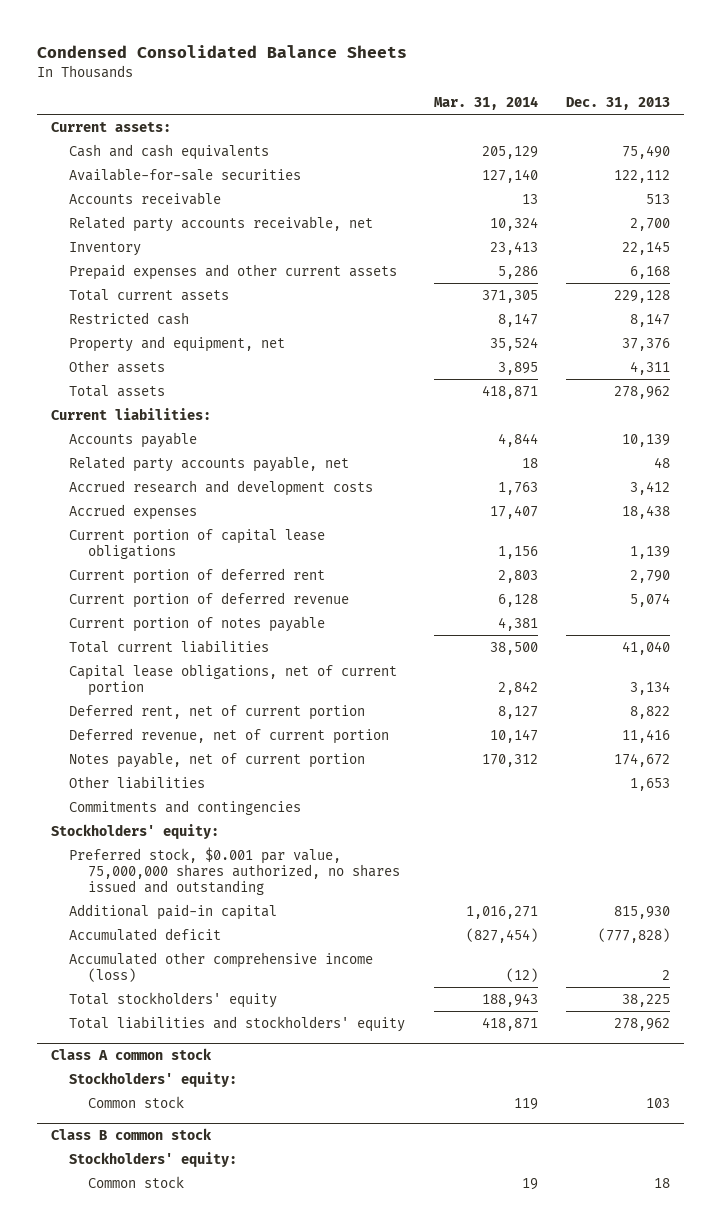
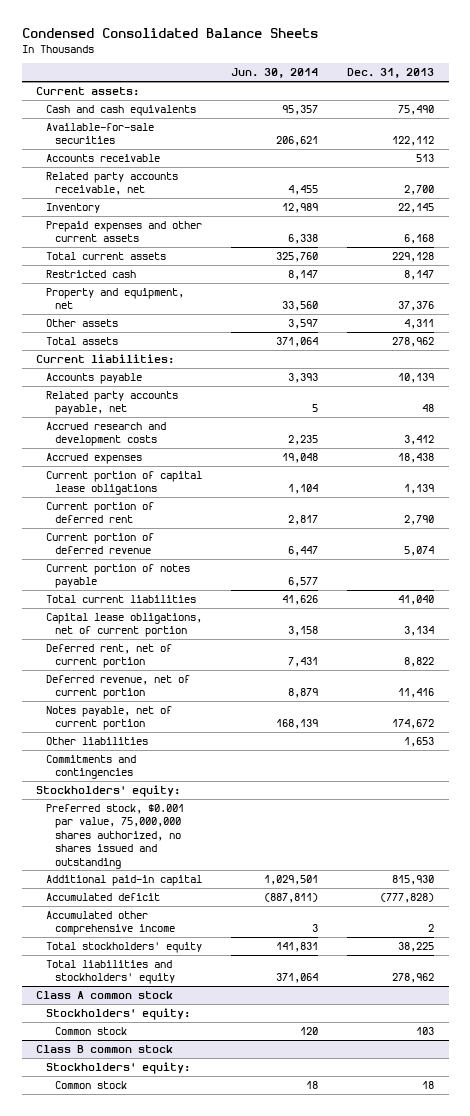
[433,96,538,111] Mar. 31, 2014 -> none
none -> [230,68,318,79] Jun. 30, 2014
[69,951,374,982] Accumulated other comprehensive income (loss) -> [45,910,175,936] Accumulated other comprehensive income

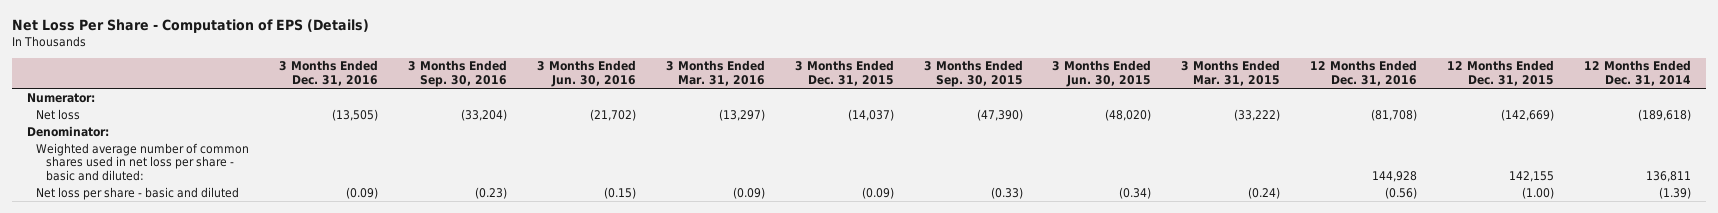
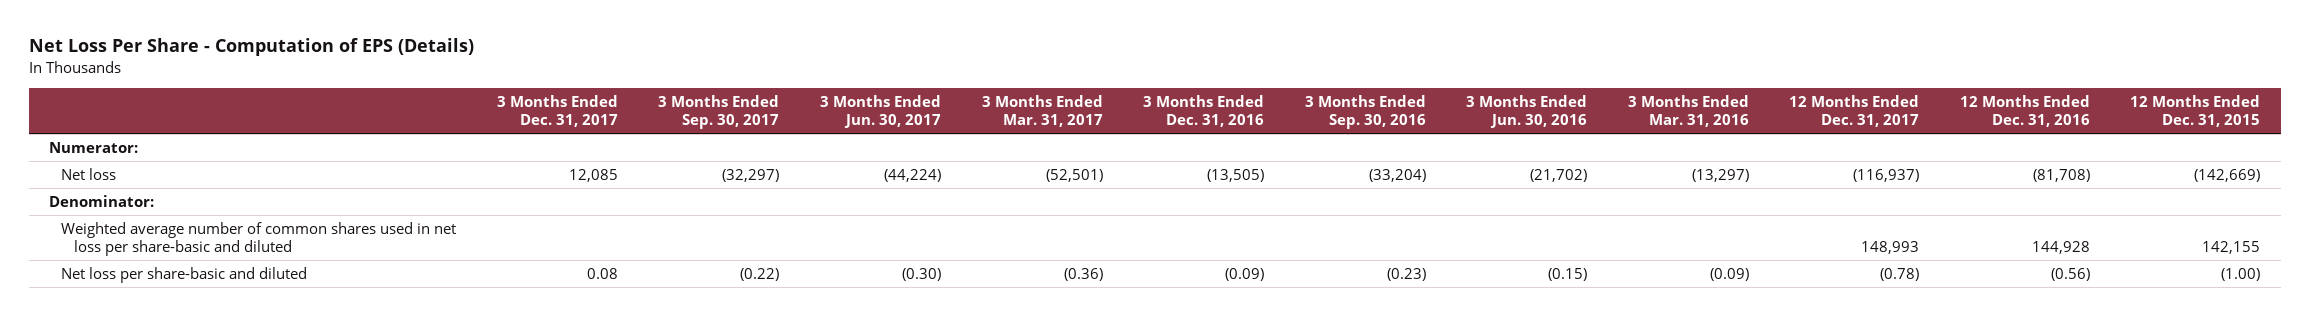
[794,60,894,86] 3 Months Ended Dec. 31, 2015 -> none
[923,60,1023,87] 3 Months Ended Sep. 30, 2015 -> none
[1052,60,1152,87] 3 Months Ended Jun. 30, 2015 -> none
[1181,60,1281,86] 3 Months Ended Mar. 31, 2015 -> none
[1583,60,1691,86] 12 Months Ended Dec. 31, 2014 -> none
none -> [496,94,618,127] 3 Months Ended Dec. 31, 2017
none -> [658,94,780,129] 3 Months Ended Sep. 30, 2017
none -> [820,94,942,128] 3 Months Ended Jun. 30, 2017
none -> [981,94,1103,127] 3 Months Ended Mar. 31, 2017
none -> [1789,94,1920,127] 12 Months Ended Dec. 31, 2017
[36,142,250,181] Weighted average number of common shares used in net loss per share - basic and diluted: -> [61,221,457,256] Weighted average number of common shares used in net loss per share-basic and diluted
[36,186,240,200] Net loss per share - basic and diluted -> [61,266,308,283] Net loss per share-basic and diluted

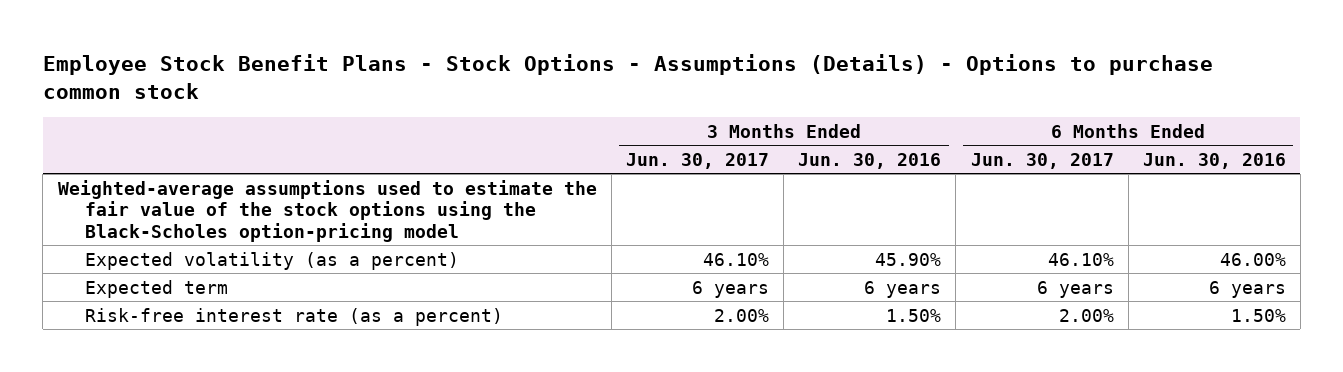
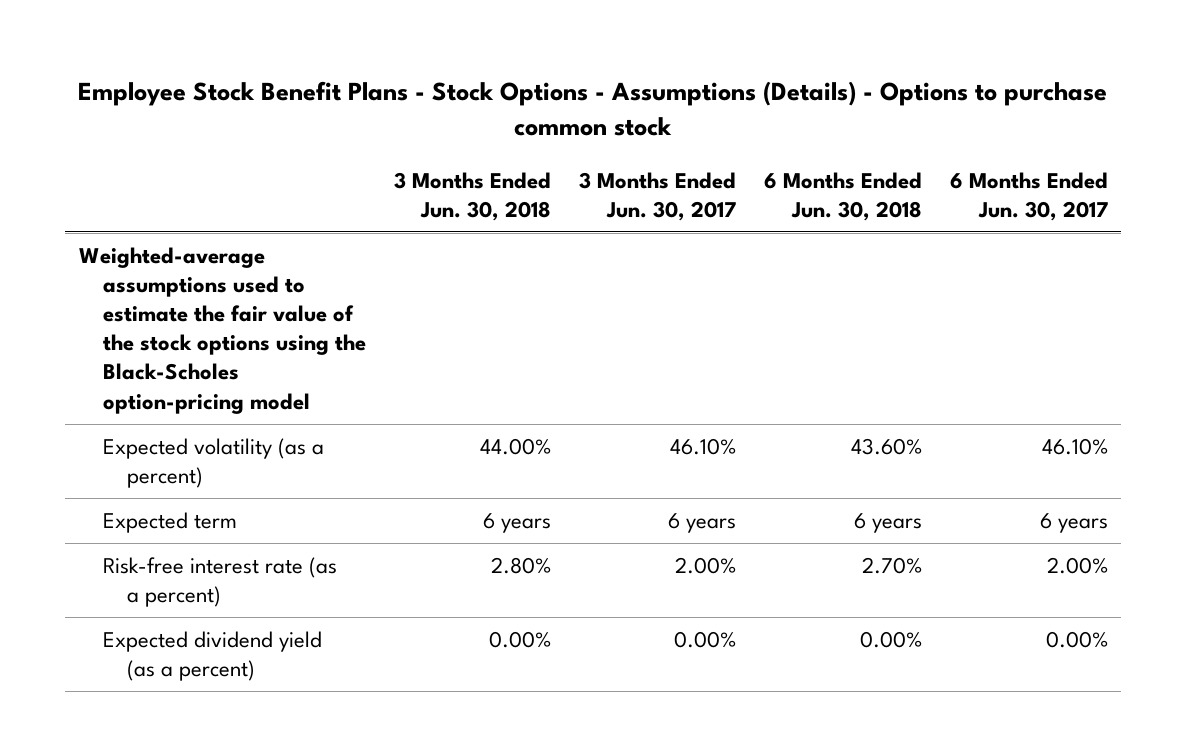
[798,152,942,169] Jun. 30, 2016 -> none
[1142,152,1286,169] Jun. 30, 2016 -> none
none -> [393,171,551,221] 3 Months Ended Jun. 30, 2018
none -> [763,171,922,221] 6 Months Ended Jun. 30, 2018
none -> [103,631,323,682] Expected dividend yield (as a percent)

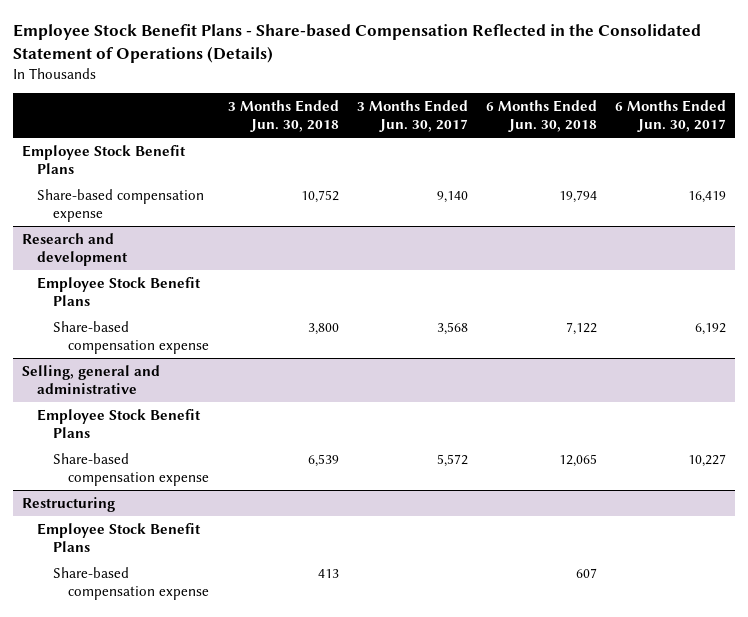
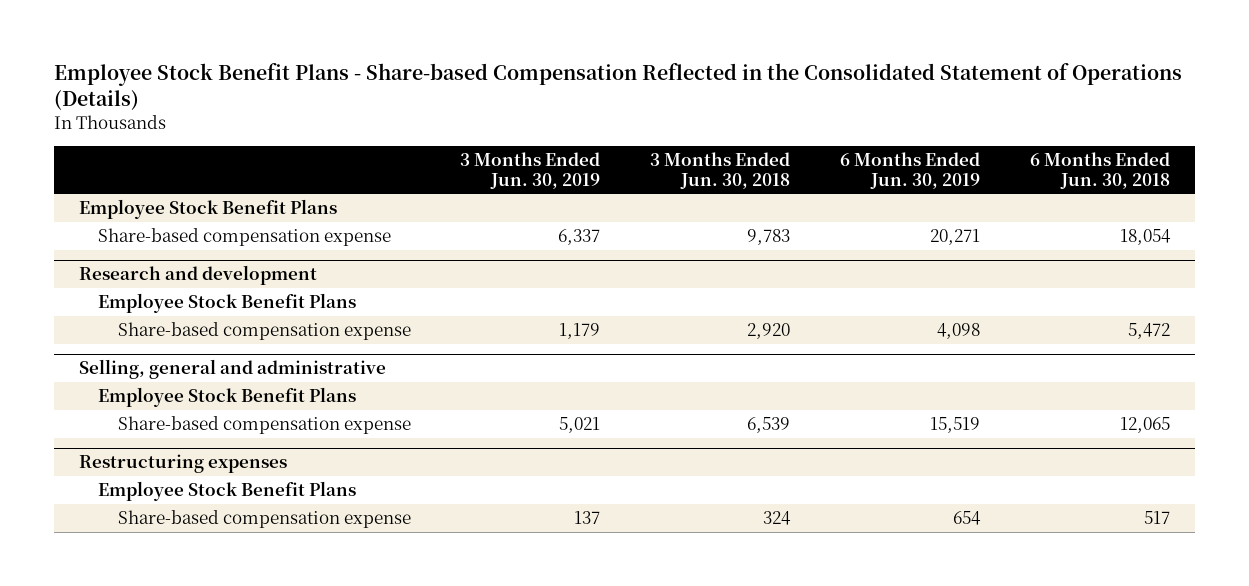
[356,99,468,133] 3 Months Ended Jun. 30, 2017 -> none
[615,99,727,133] 6 Months Ended Jun. 30, 2017 -> none
none -> [460,151,601,189] 3 Months Ended Jun. 30, 2019
none -> [839,151,980,189] 6 Months Ended Jun. 30, 2019
[300,189,339,203] 10,752 -> [747,228,791,245] 9,783
[559,189,598,203] 19,794 -> [1119,228,1171,245] 18,054
[307,322,339,335] 3,800 -> [747,322,791,339] 2,920
[566,321,598,335] 7,122 -> [1127,322,1170,339] 5,472
[21,496,115,512] Restructuring -> [79,454,288,474] Restructuring expenses
[317,568,339,578] 413 -> [763,510,792,525] 324
[576,567,598,578] 607 -> [1143,510,1170,524] 517

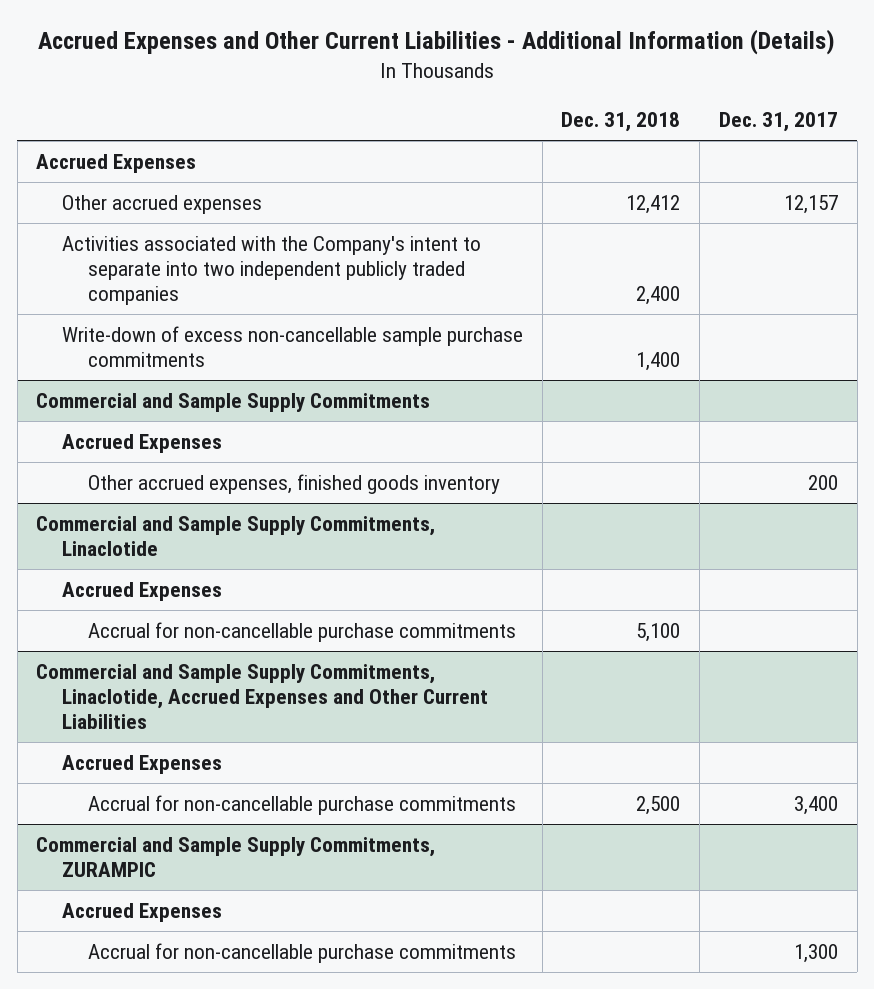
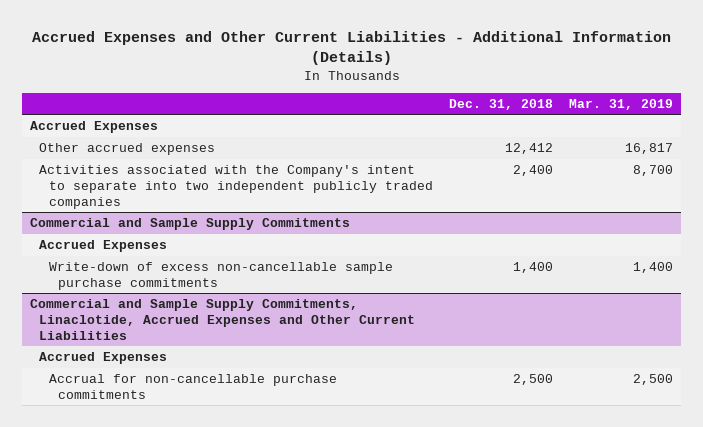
[719,111,839,132] Dec. 31, 2017 -> none
none -> [569,98,674,110] Mar. 31, 2019
[61,326,523,368] Write-down of excess non-cancellable sample purchase commitments -> none
[87,474,500,495] Other accrued expenses, finished goods inventory -> none
[36,516,436,557] Commercial and Sample Supply Commitments, Linaclotide -> none
[61,582,222,602] Accrued Expenses -> none
[87,622,516,643] Accrual for non-cancellable purchase commitments -> none
none -> [48,262,393,290] Write-down of excess non-cancellable sample purchase commitments
[36,837,436,878] Commercial and Sample Supply Commitments, ZURAMPIC -> none
[61,903,222,923] Accrued Expenses -> none
[87,943,516,964] Accrual for non-cancellable purchase commitments -> none

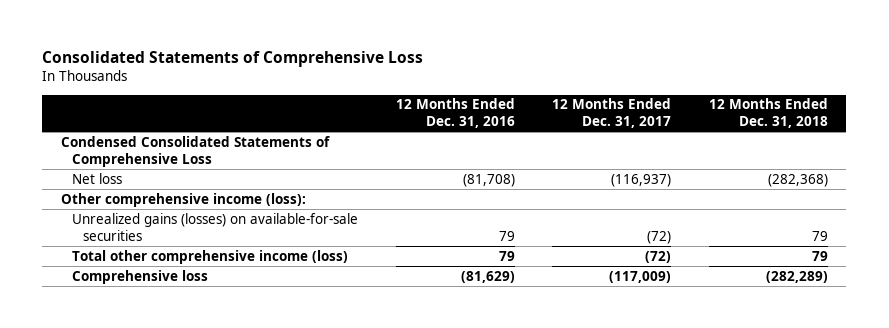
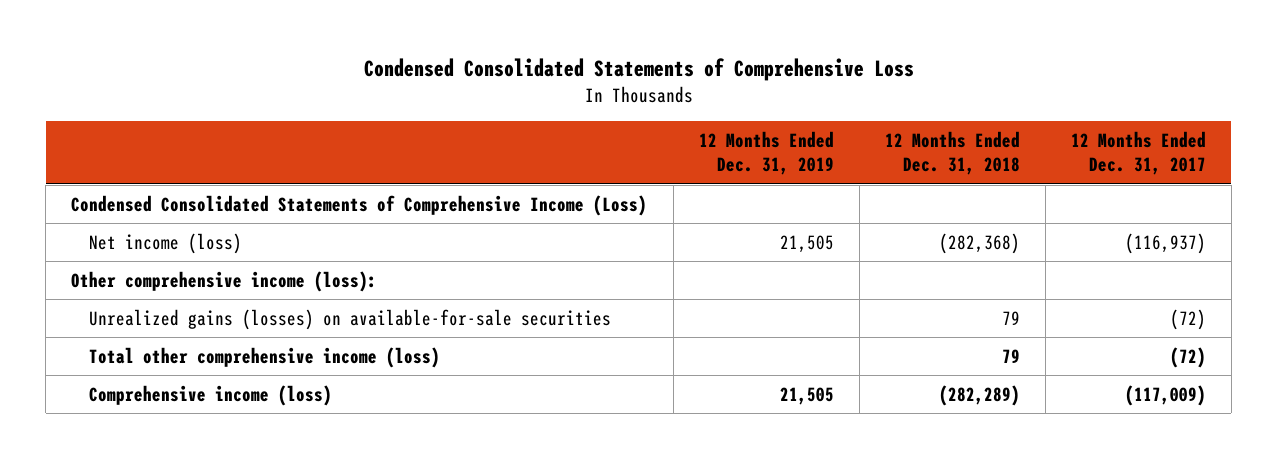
[42,50,424,67] Consolidated Statements of Comprehensive Loss -> [363,57,914,81] Condensed Consolidated Statements of Comprehensive Loss
[395,98,515,129] 12 Months Ended Dec. 31, 2016 -> none
none -> [698,130,834,176] 12 Months Ended Dec. 31, 2019
[60,135,330,167] Condensed Consolidated Statements of Comprehensive Loss -> [71,194,648,216] Condensed Consolidated Statements of Comprehensive Income (Loss)
[72,172,123,184] Net loss -> [89,232,243,254] Net income (loss)
[72,269,209,284] Comprehensive loss -> [89,384,333,406] Comprehensive income (loss)

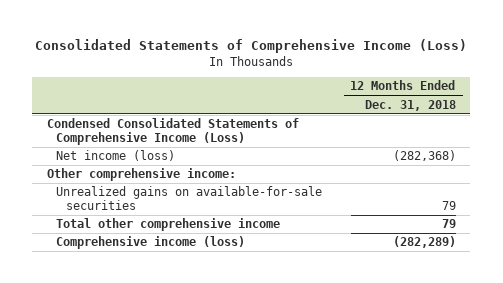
[363,57,914,81] Condensed Consolidated Statements of Comprehensive Loss -> [35,39,468,54] Consolidated Statements of Comprehensive Income (Loss)
[698,130,834,176] 12 Months Ended Dec. 31, 2019 -> none
[1070,130,1206,176] 12 Months Ended Dec. 31, 2017 -> none
[71,270,378,292] Other comprehensive income (loss): -> [46,168,236,182] Other comprehensive income:
[89,308,612,330] Unrealized gains (losses) on available-for-sale securities -> [56,186,323,210] Unrealized gains on available-for-sale securities
[89,346,441,368] Total other comprehensive income (loss) -> [56,218,281,232] Total other comprehensive income

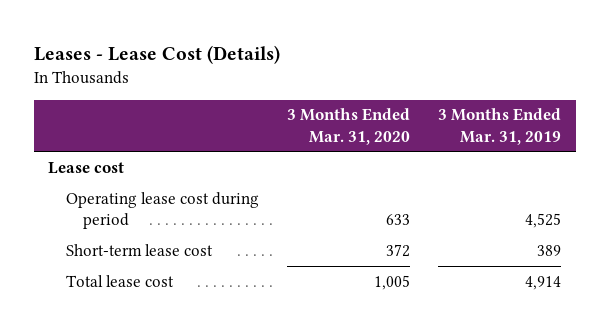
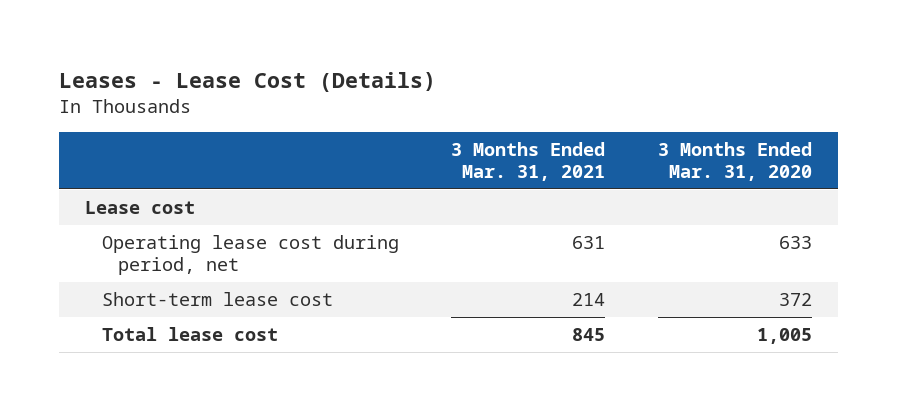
[438,108,562,145] 3 Months Ended Mar. 31, 2019 -> none
none -> [451,142,606,182] 3 Months Ended Mar. 31, 2021
[65,191,259,230] Operating lease cost during period -> [101,235,399,275] Operating lease cost during period, net

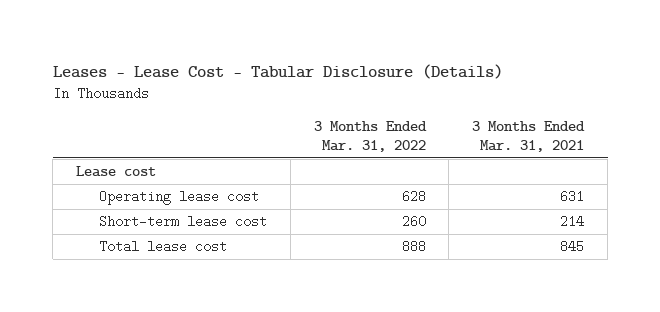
[59,72,437,93] Leases - Lease Cost (Details) -> [52,64,503,80] Leases - Lease Cost - Tabular Disclosure (Details)
[657,142,812,182] 3 Months Ended Mar. 31, 2020 -> none
none -> [313,121,427,153] 3 Months Ended Mar. 31, 2022
[101,235,399,275] Operating lease cost during period, net -> [98,190,259,206] Operating lease cost

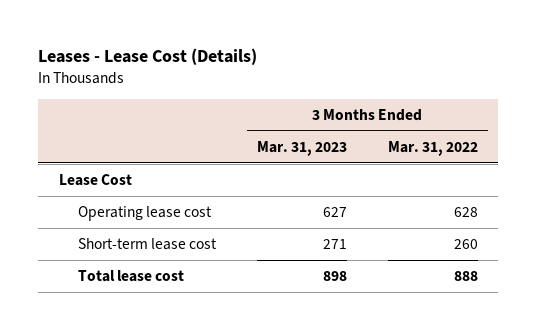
[52,64,503,80] Leases - Lease Cost - Tabular Disclosure (Details) -> [38,48,258,66] Leases - Lease Cost (Details)
[472,121,586,153] 3 Months Ended Mar. 31, 2021 -> none
none -> [256,140,347,156] Mar. 31, 2023
[76,166,157,178] Lease cost -> [58,174,132,187] Lease Cost

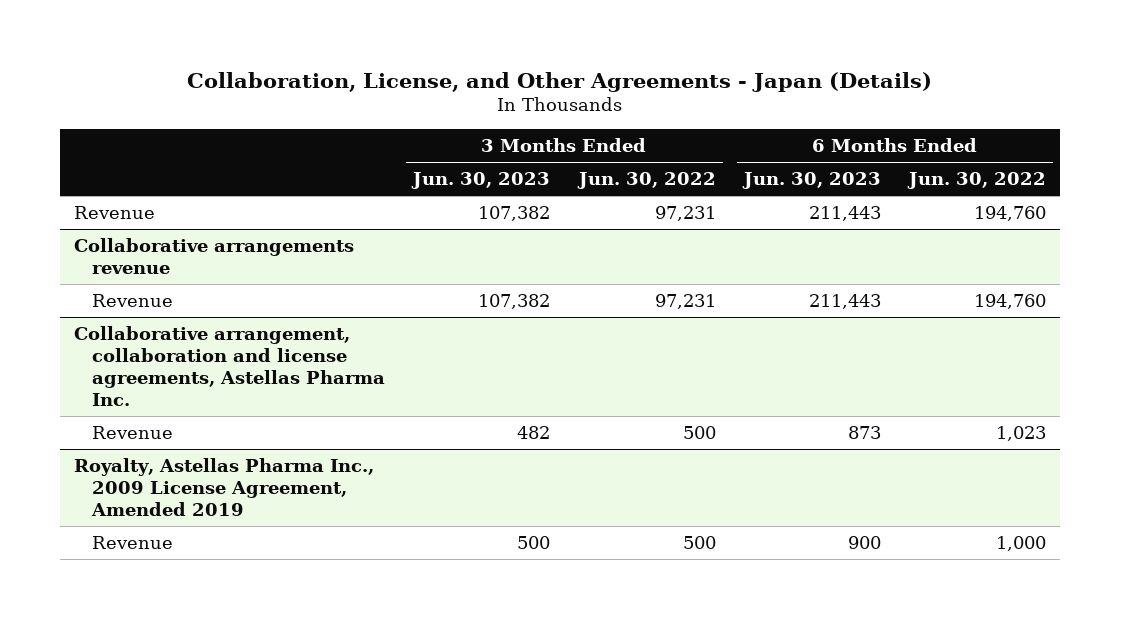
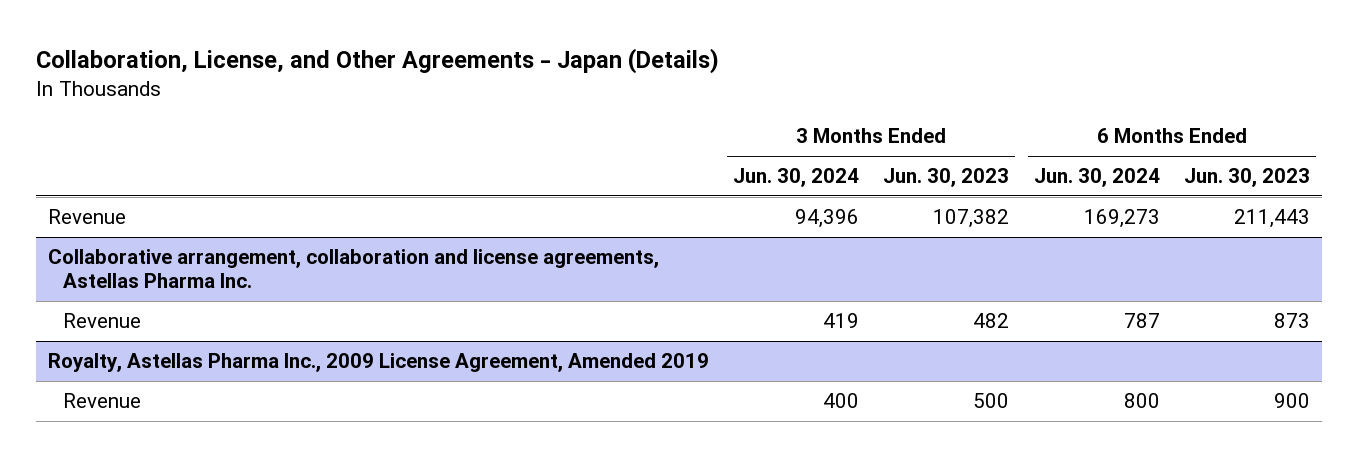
[576,172,716,190] Jun. 30, 2022 -> none
[907,172,1047,190] Jun. 30, 2022 -> none
none -> [733,168,860,188] Jun. 30, 2024
none -> [1033,168,1160,188] Jun. 30, 2024
[74,237,355,274] Collaborative arrangements revenue -> none
[91,293,173,307] Revenue -> none

